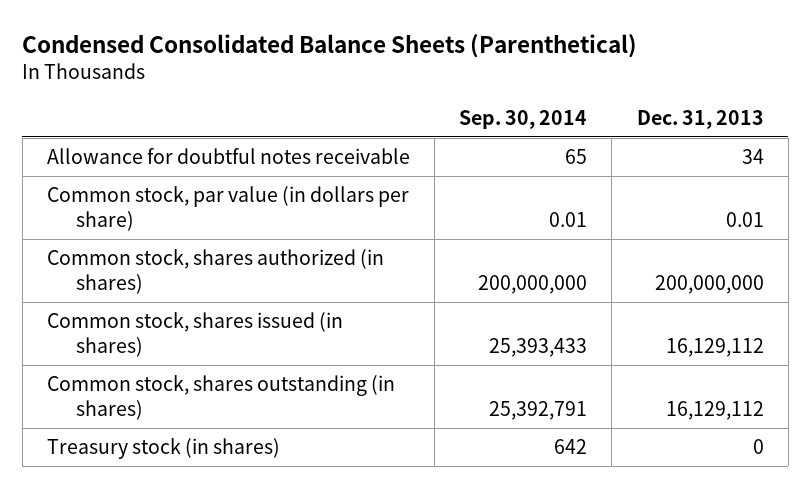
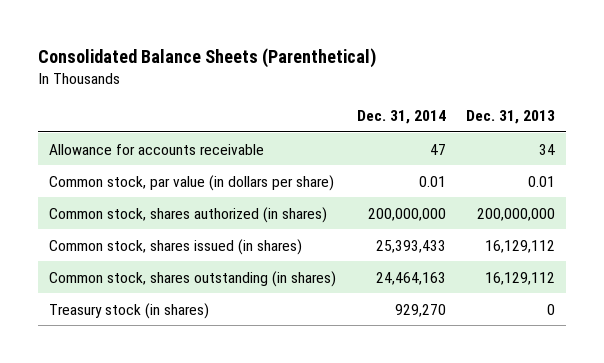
[22,33,638,58] Condensed Consolidated Balance Sheets (Parenthetical) -> [38,47,377,68] Consolidated Balance Sheets (Parenthetical)
[459,109,588,129] Sep. 30, 2014 -> none
none -> [356,109,446,124] Dec. 31, 2014
[46,148,410,165] Allowance for doubtful notes receivable -> [48,143,264,155] Allowance for accounts receivable

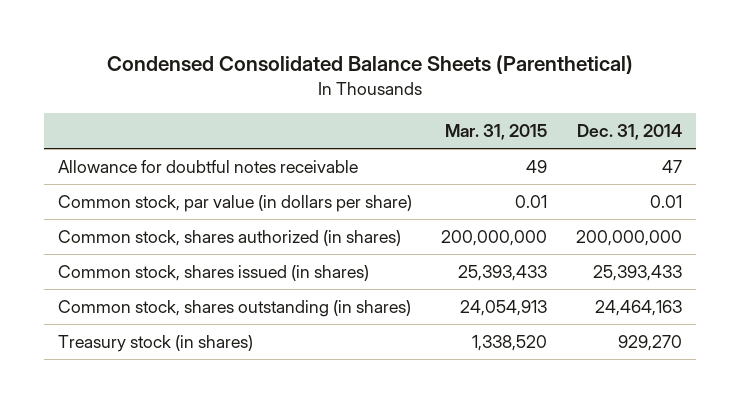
[38,47,377,68] Consolidated Balance Sheets (Parenthetical) -> [107,55,634,75] Condensed Consolidated Balance Sheets (Parenthetical)
[466,109,556,124] Dec. 31, 2013 -> none
none -> [445,123,548,140] Mar. 31, 2015
[48,143,264,155] Allowance for accounts receivable -> [58,160,359,174] Allowance for doubtful notes receivable

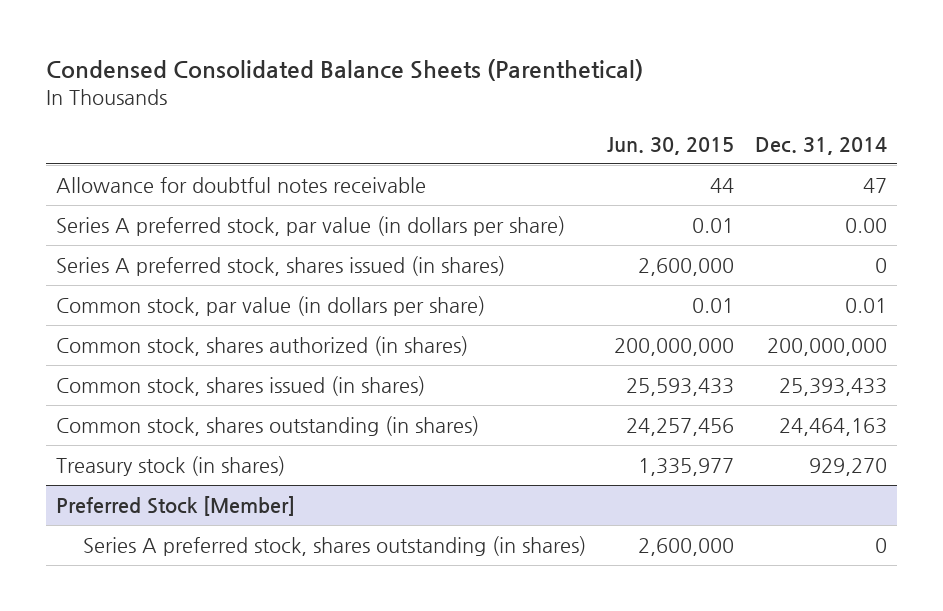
[445,123,548,140] Mar. 31, 2015 -> none
none -> [607,136,735,155] Jun. 30, 2015
none -> [56,215,566,236] Series A preferred stock, par value (in dollars per share)
none -> [56,255,506,276] Series A preferred stock, shares issued (in shares)
none -> [56,495,296,516] Preferred Stock [Member]
none -> [83,535,587,556] Series A preferred stock, shares outstanding (in shares)

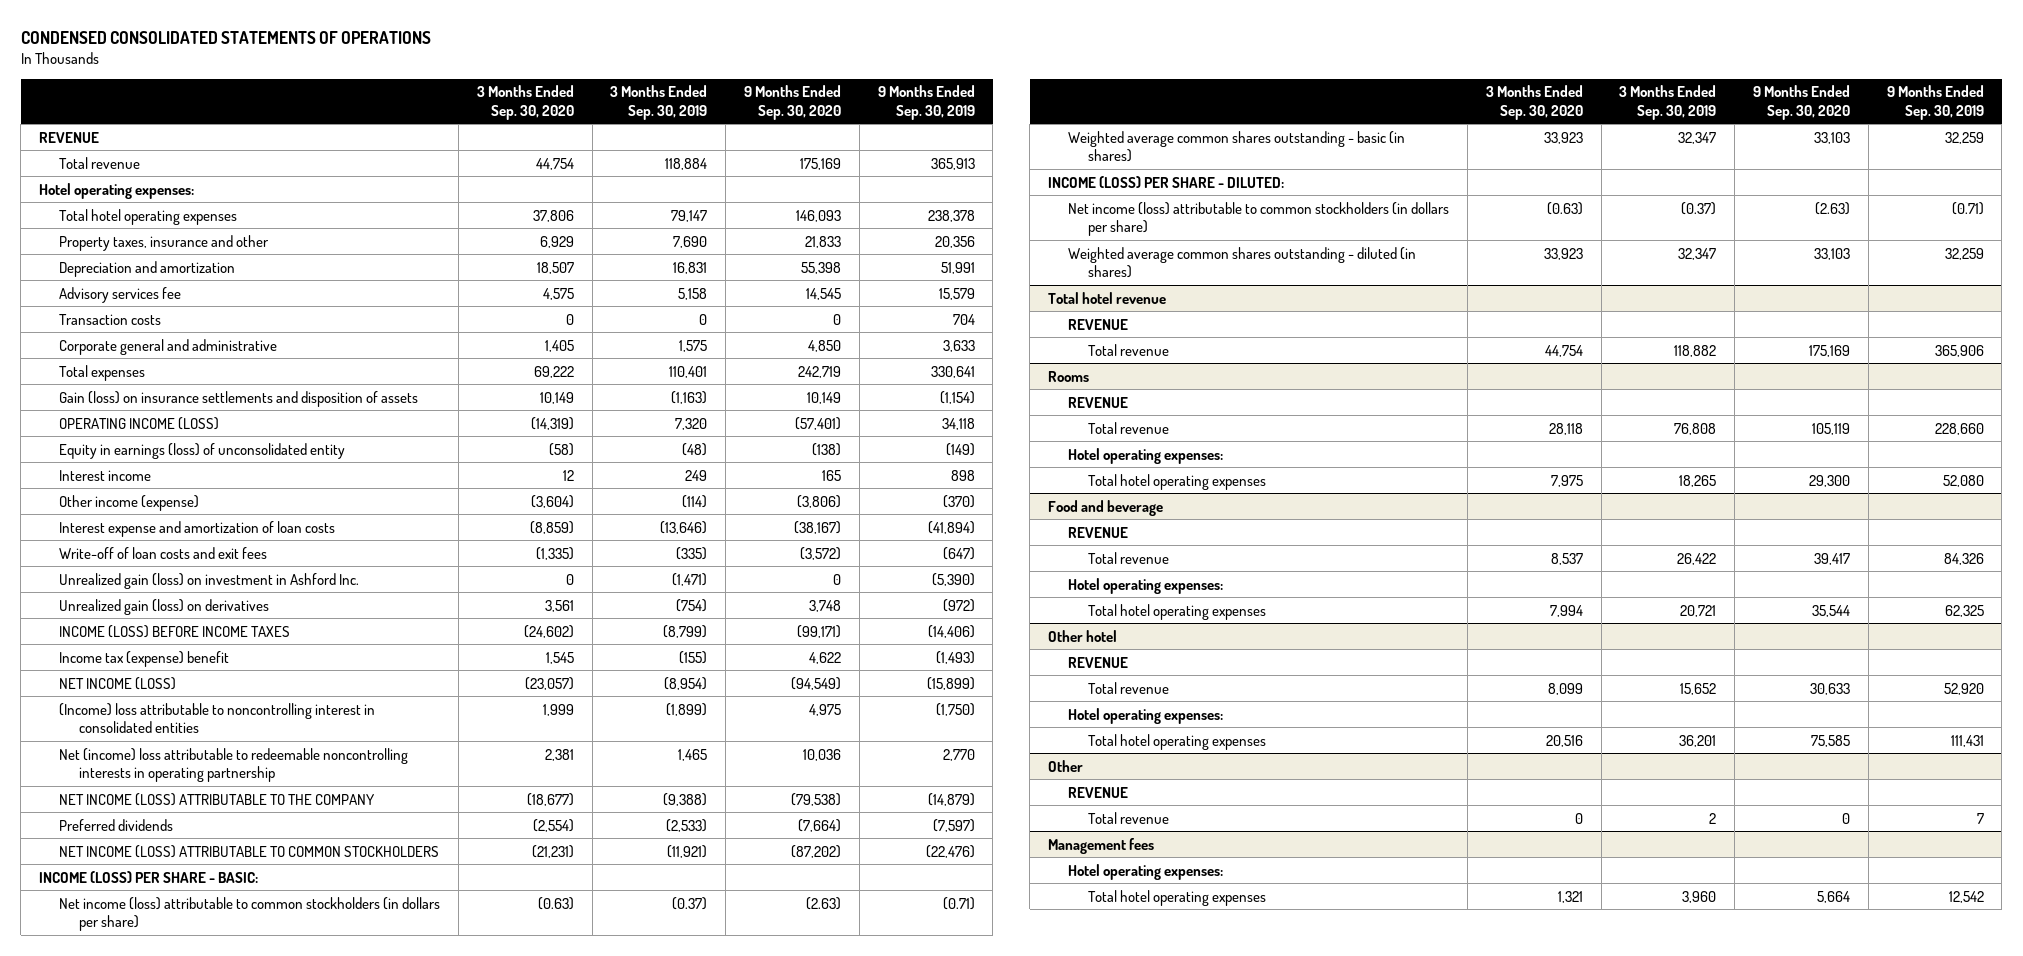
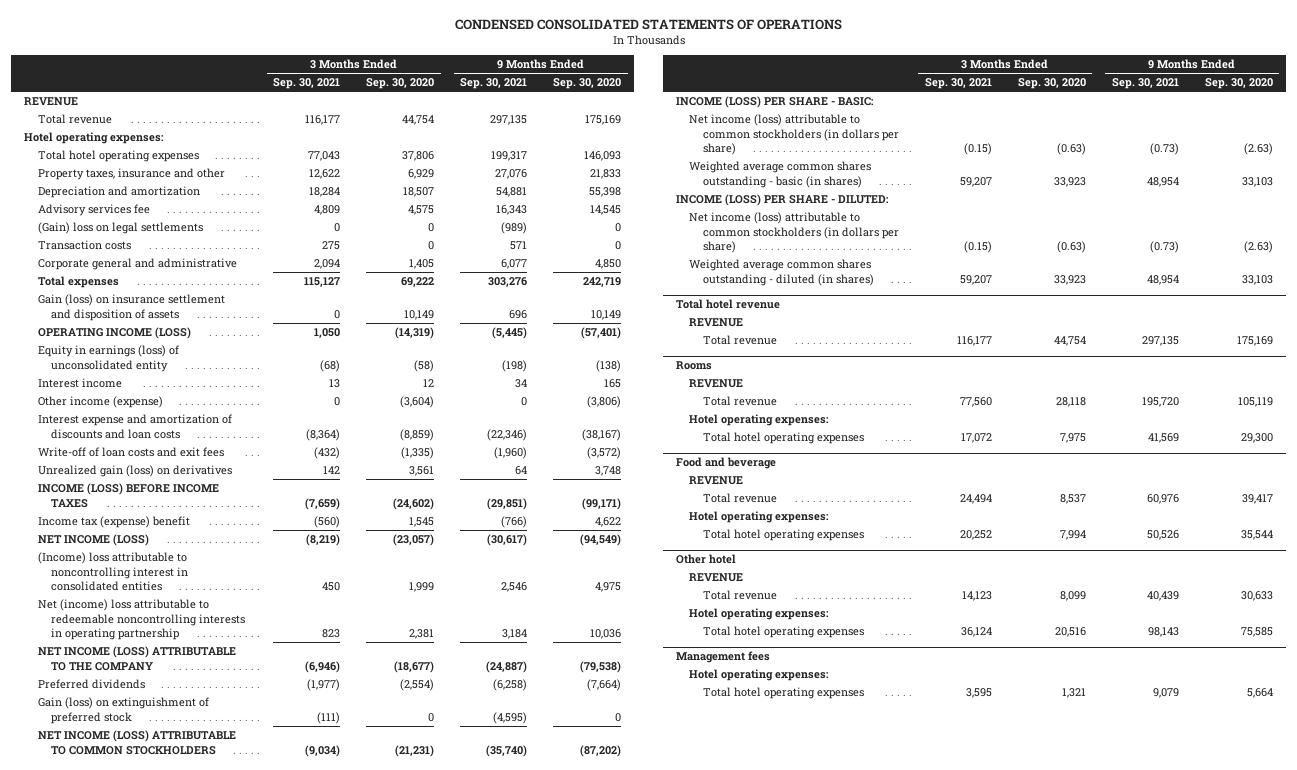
[610,85,708,120] 3 Months Ended Sep. 30, 2019 -> none
[877,85,975,120] 9 Months Ended Sep. 30, 2019 -> none
none -> [273,78,341,90] Sep. 30, 2021
none -> [460,78,528,90] Sep. 30, 2021
none -> [37,222,203,235] (Gain) loss on legal settlements
[59,390,419,407] Gain (loss) on insurance settlements and disposition of assets -> [37,294,225,321] Gain (loss) on insurance settlement and disposition of assets
[59,520,336,537] Interest expense and amortization of loan costs -> [37,414,232,439] Interest expense and amortization of discounts and loan costs
[59,572,360,589] Unrealized gain (loss) on investment in Ashford Inc. -> none
none -> [37,697,209,724] Gain (loss) on extinguishment of preferred stock
[1048,759,1084,772] Other -> none
[1068,786,1129,798] REVENUE -> none
[1088,811,1170,824] Total revenue -> none

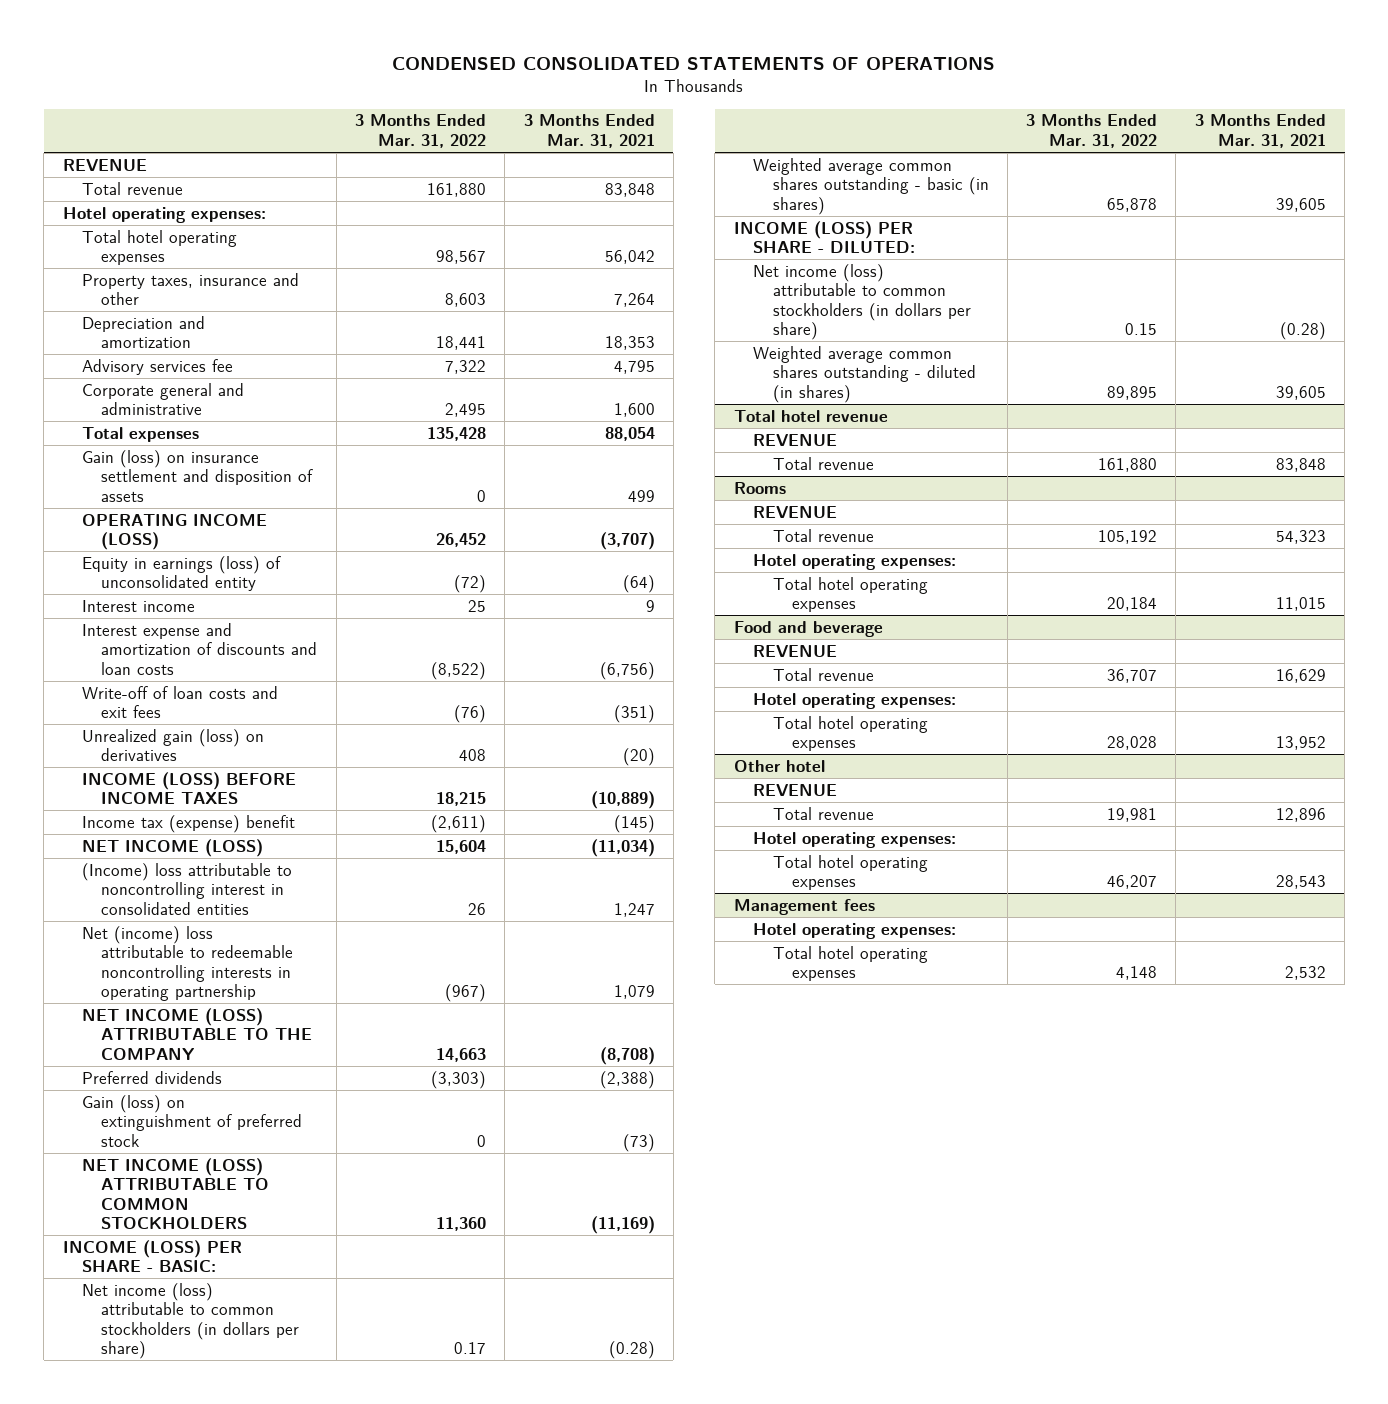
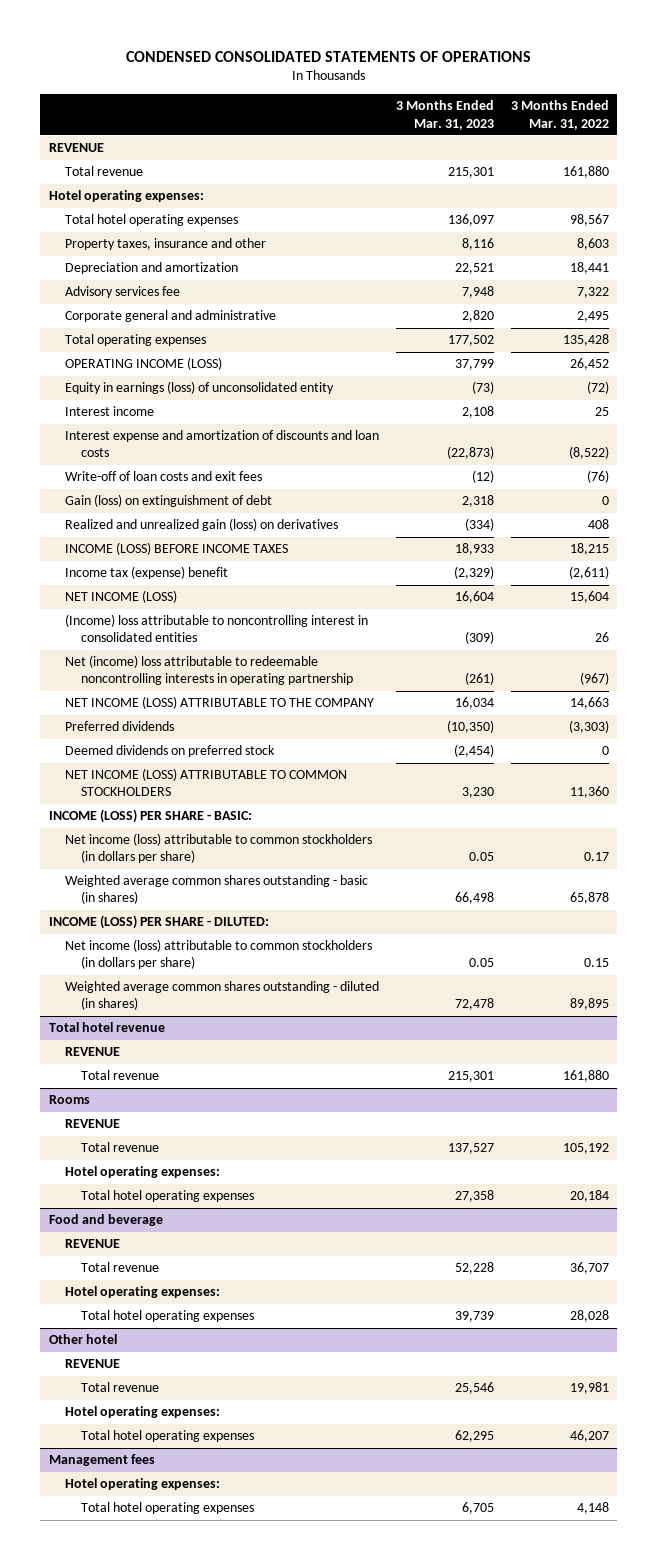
[523,114,655,148] 3 Months Ended Mar. 31, 2021 -> none
none -> [395,100,494,130] 3 Months Ended Mar. 31, 2023
[81,449,314,502] Gain (loss) on insurance settlement and disposition of assets -> none
[81,426,199,442] Total expenses -> [65,334,207,347] Total operating expenses
none -> [65,494,273,508] Gain (loss) on extinguishment of debt
[81,728,264,762] Unrealized gain (loss) on derivatives -> [65,518,339,532] Realized and unrealized gain (loss) on derivatives
[81,1094,303,1147] Gain (loss) on extinguishment of preferred stock -> none
none -> [65,745,276,758] Deemed dividends on preferred stock

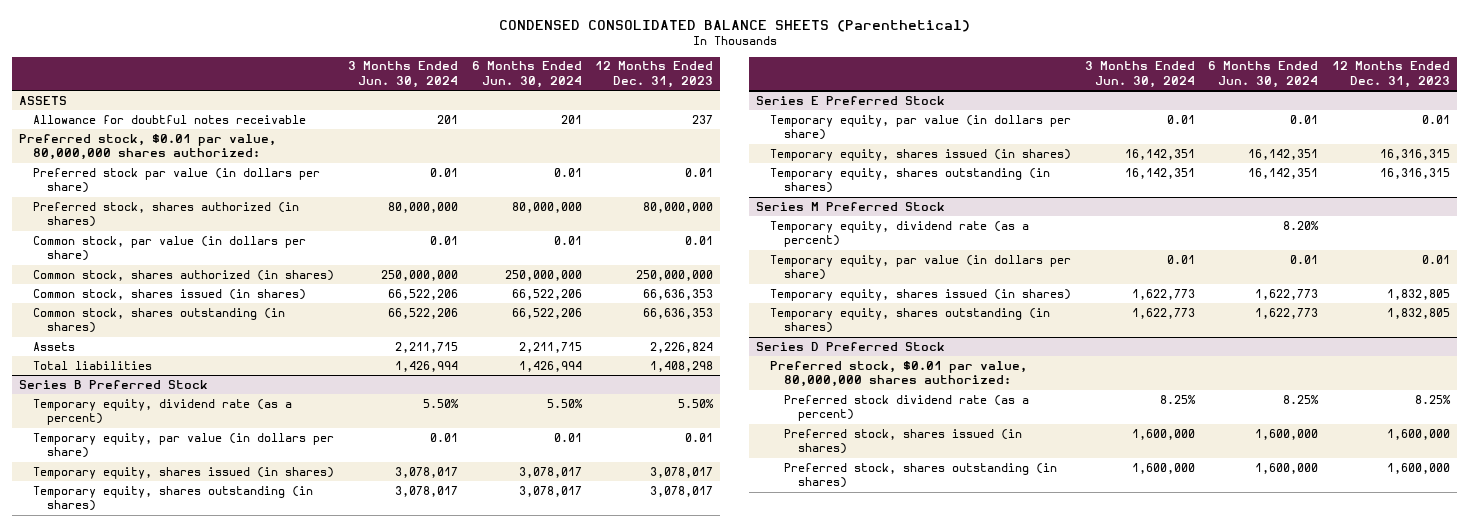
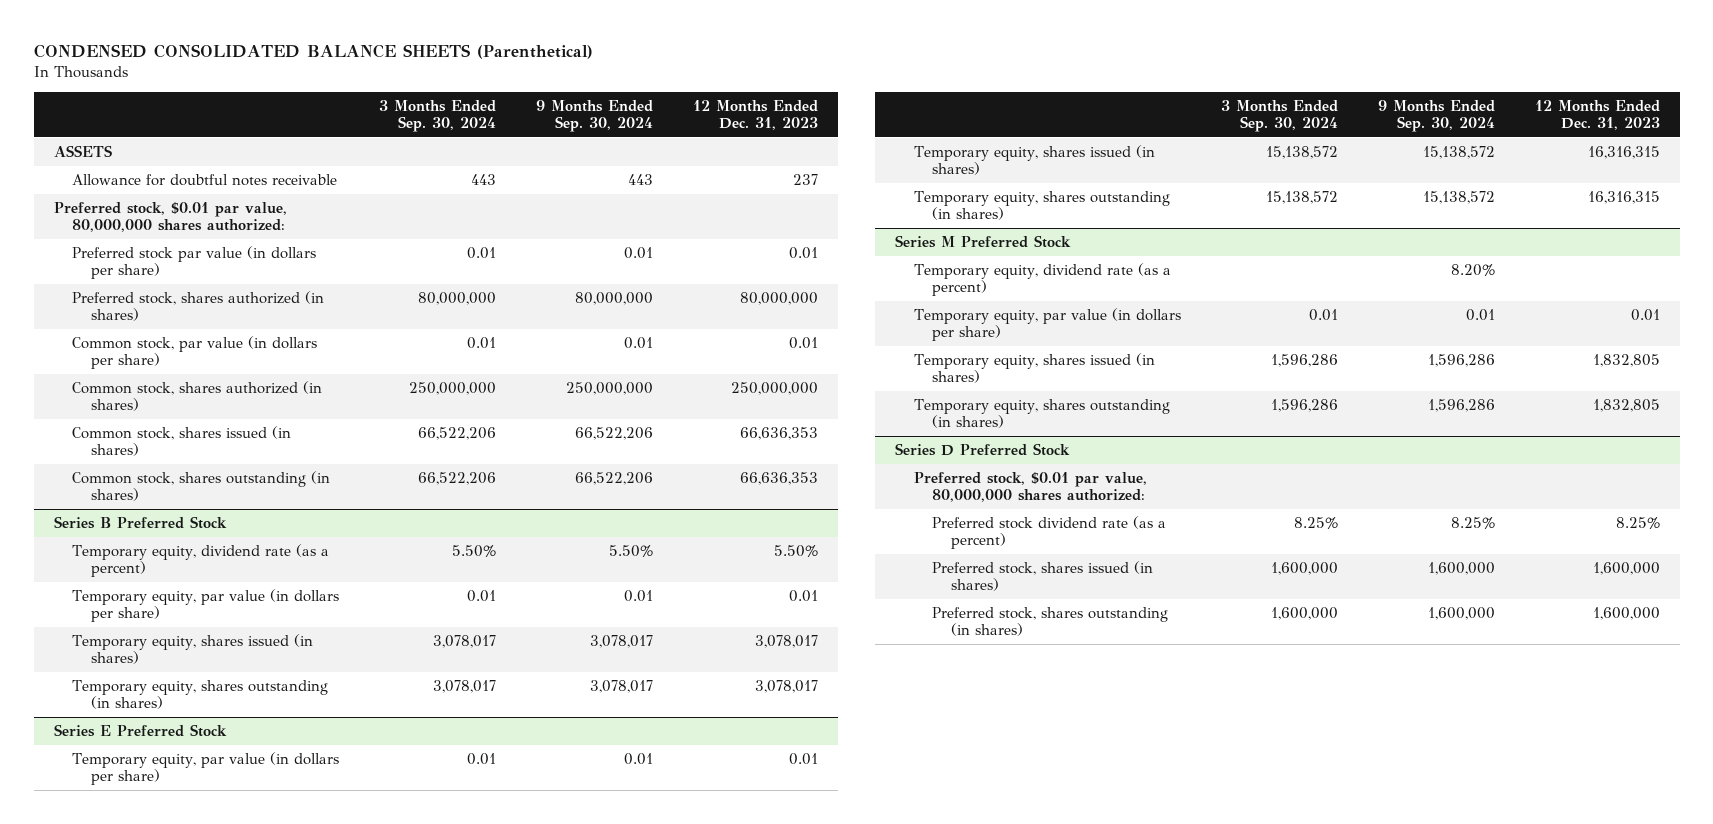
[347,61,458,88] 3 Months Ended Jun. 30, 2024 -> none
[471,61,582,88] 6 Months Ended Jun. 30, 2024 -> none
none -> [379,99,497,133] 3 Months Ended Sep. 30, 2024
none -> [536,99,654,133] 9 Months Ended Sep. 30, 2024
[33,341,76,351] Assets -> none
[33,360,153,370] Total liabilities -> none

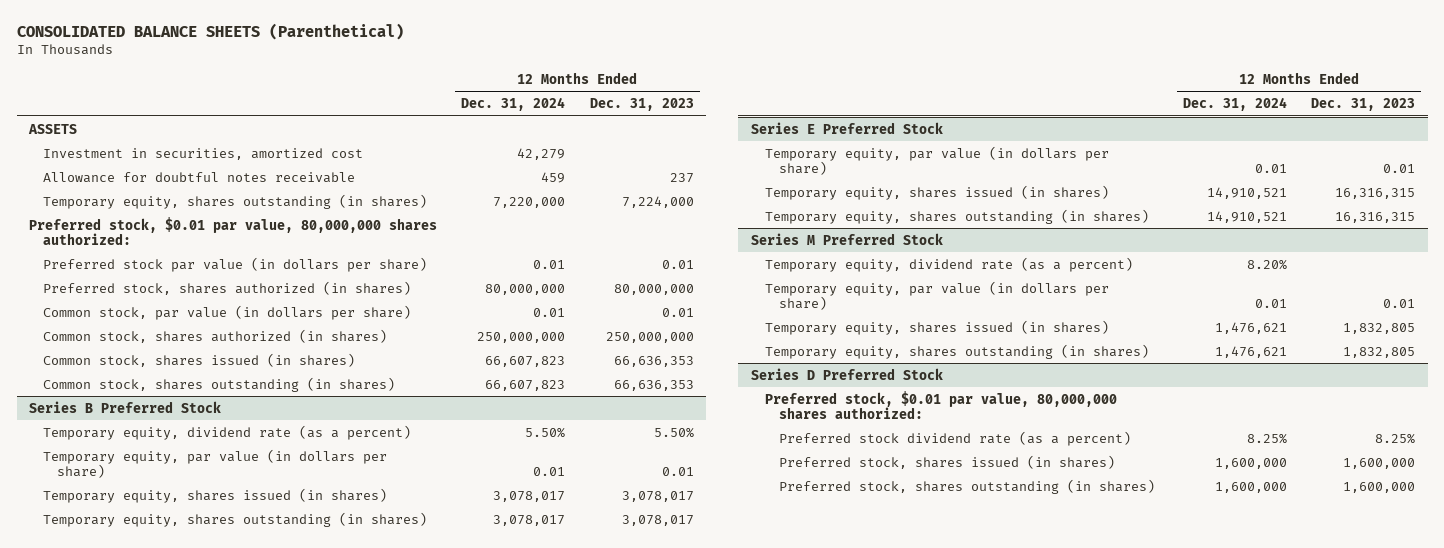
[33,43,593,59] CONDENSED CONSOLIDATED BALANCE SHEETS (Parenthetical) -> [16,22,404,40] CONSOLIDATED BALANCE SHEETS (Parenthetical)
[379,99,497,133] 3 Months Ended Sep. 30, 2024 -> none
[536,99,654,133] 9 Months Ended Sep. 30, 2024 -> none
none -> [461,97,566,112] Dec. 31, 2024
none -> [43,147,364,160] Investment in securities, amortized cost
none -> [43,193,428,209] Temporary equity, shares outstanding (in shares)

